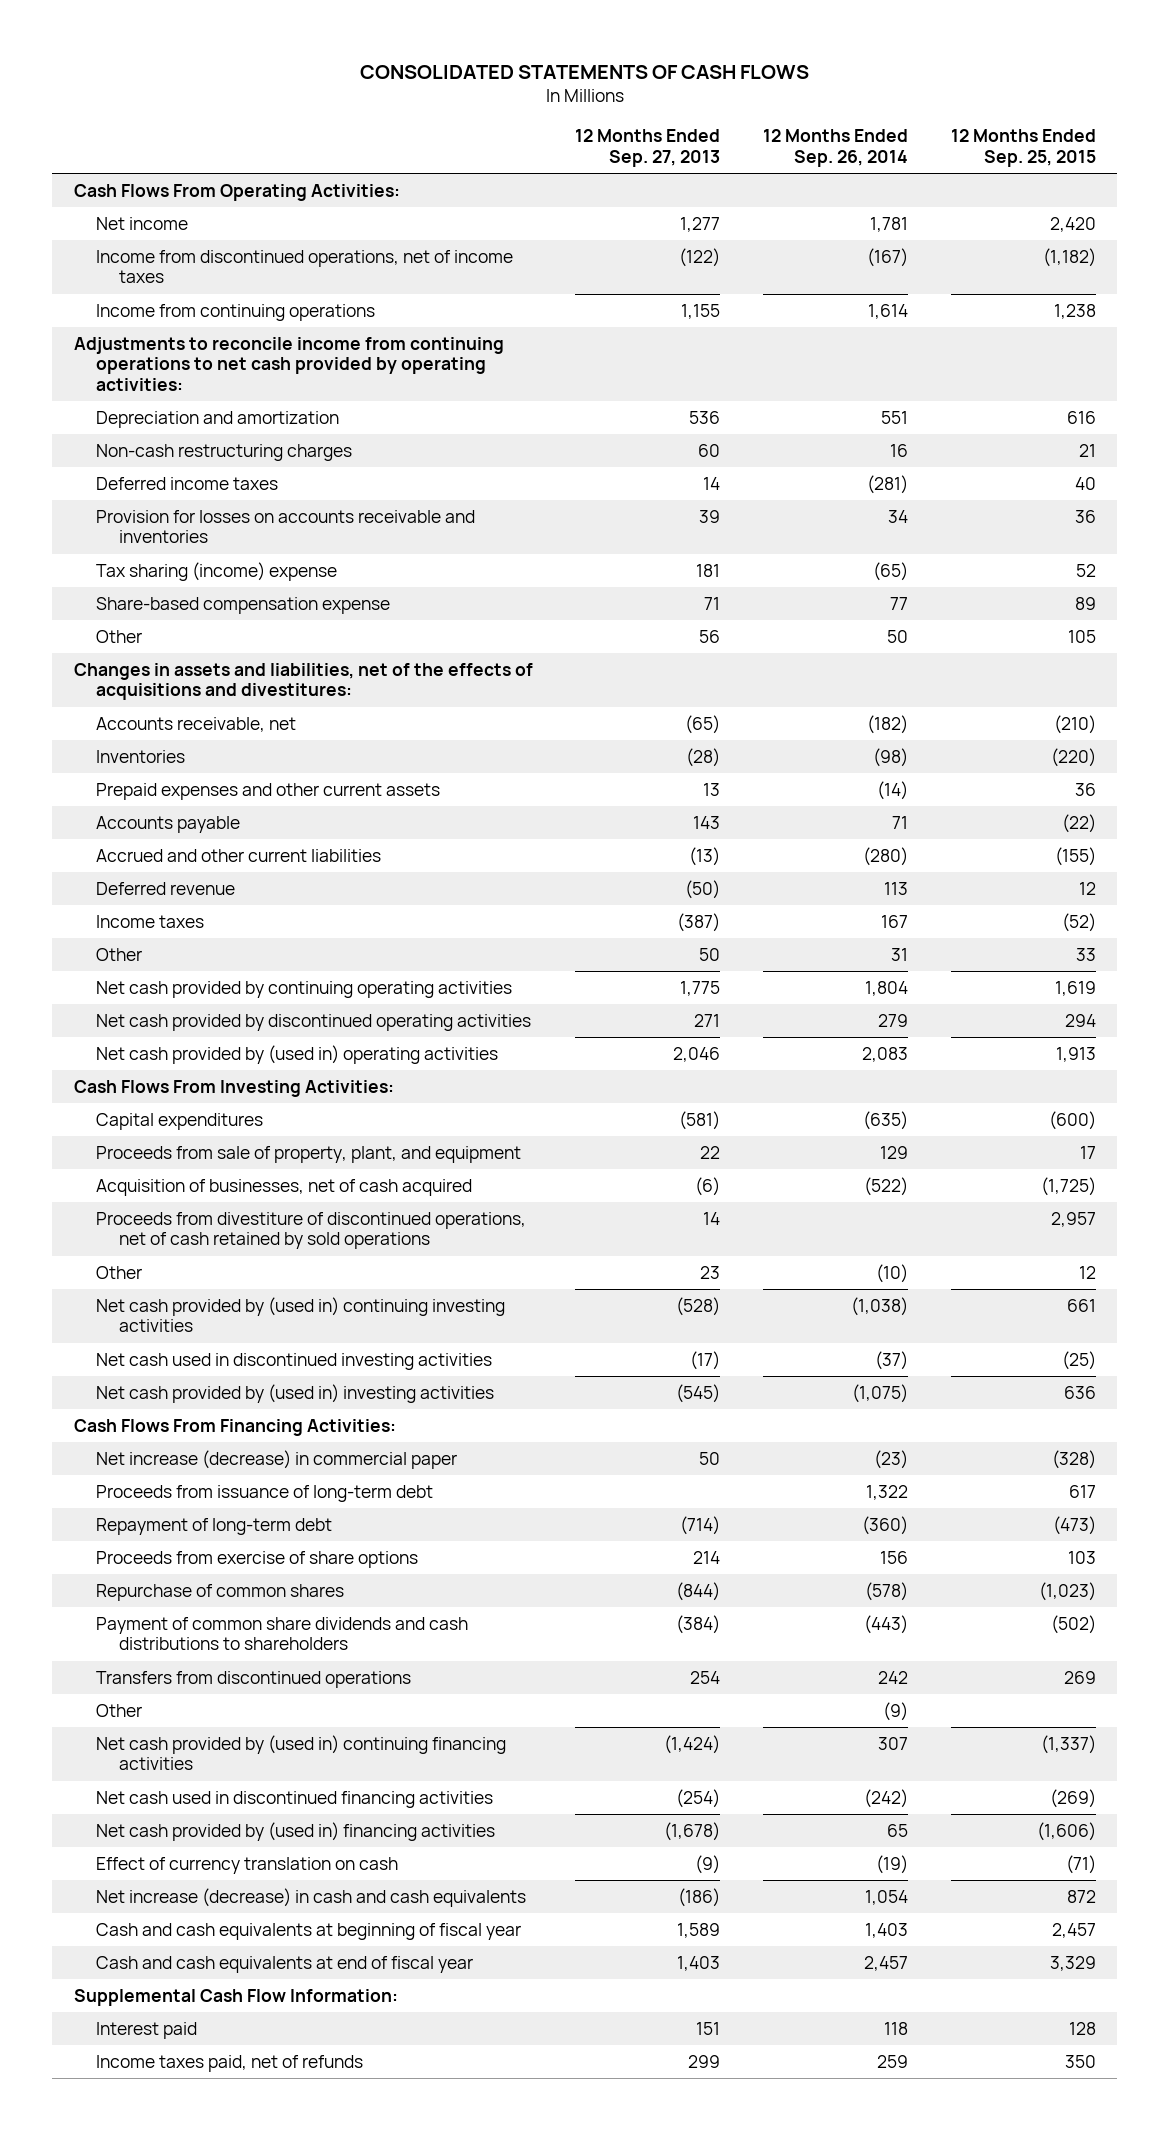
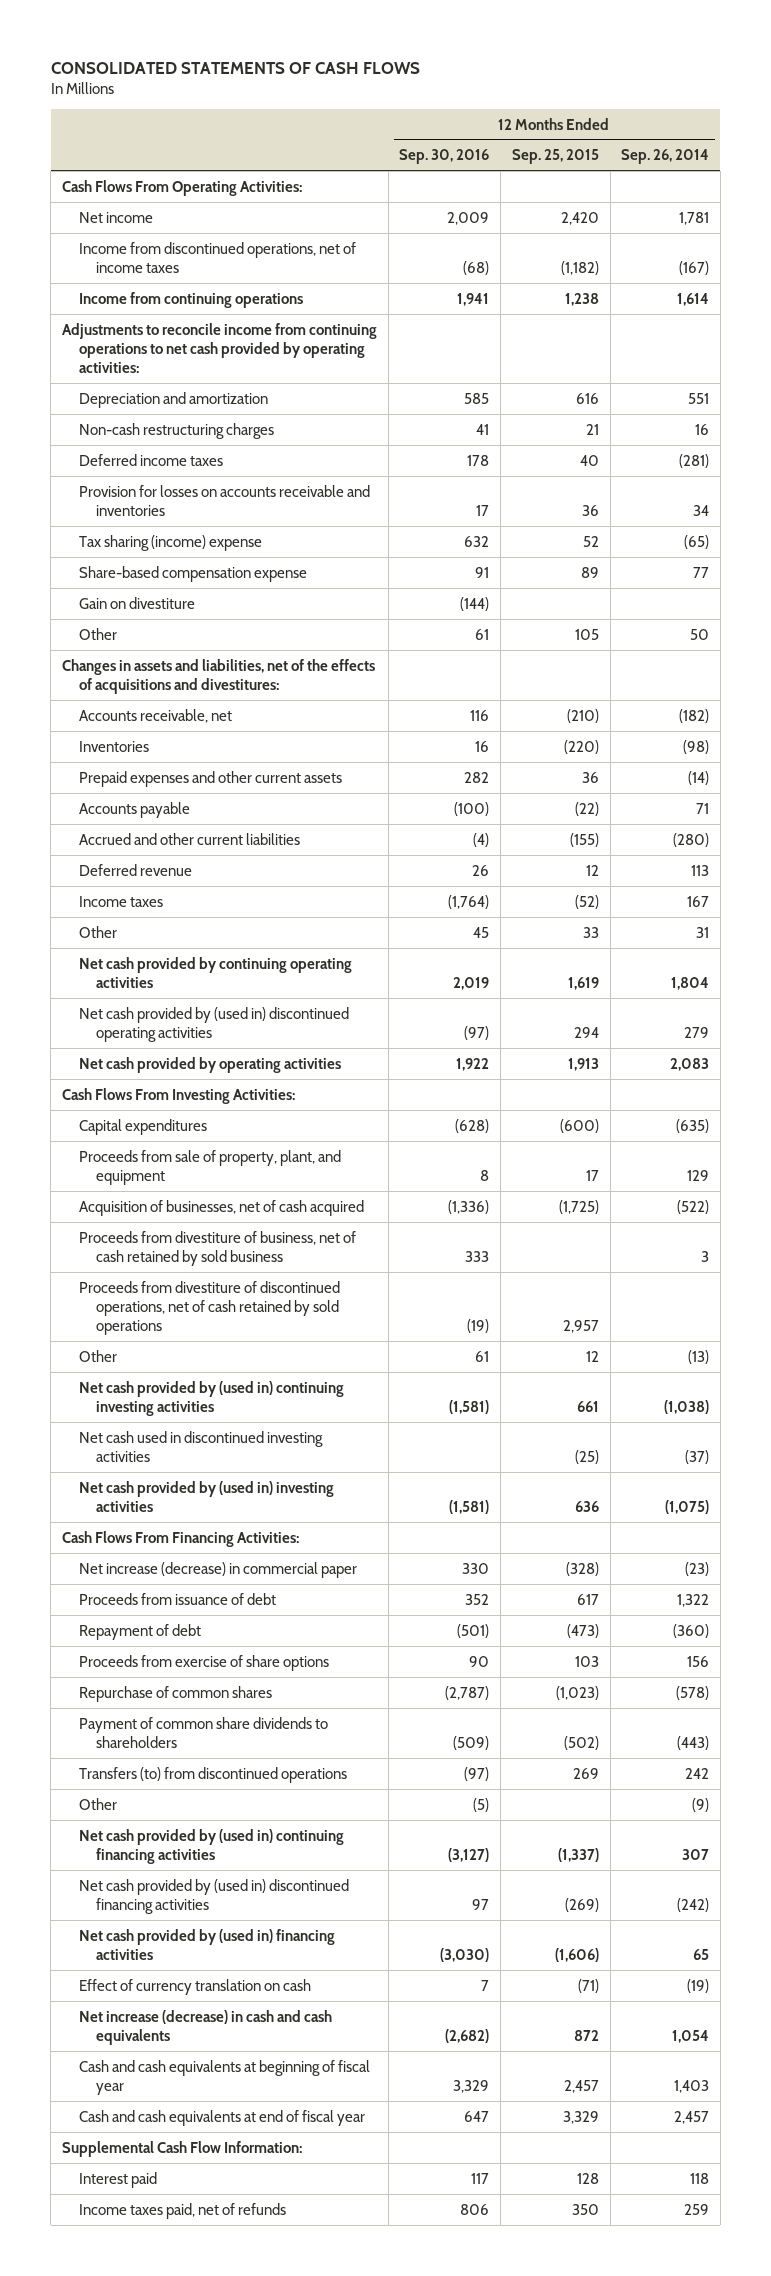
[575,129,721,168] 12 Months Ended Sep. 27, 2013 -> none
none -> [399,149,490,165] Sep. 30, 2016
none -> [78,596,195,609] Gain on divestiture
[96,1013,532,1031] Net cash provided by discontinued operating activities -> [78,1006,349,1042] Net cash provided by (used in) discontinued operating activities
[96,1044,499,1064] Net cash provided by (used in) operating activities -> [78,1056,341,1073] Net cash provided by operating activities
none -> [78,1230,356,1266] Proceeds from divestiture of business, net of cash retained by sold business
[876,1263,909,1283] (10) -> [688,1349,710,1364] (13)
[96,1484,434,1502] Proceeds from issuance of long-term debt -> [78,1592,276,1605] Proceeds from issuance of debt
[96,1517,333,1535] Repayment of long-term debt -> [78,1623,201,1640] Repayment of debt
[96,1616,469,1651] Payment of common share dividends and cash distributions to shareholders -> [78,1716,328,1748] Payment of common share dividends to shareholders
[96,1670,412,1688] Transfers from discontinued operations -> [78,1766,347,1783] Transfers (to) from discontinued operations
[96,1790,494,1808] Net cash used in discontinued financing activities -> [78,1878,349,1914] Net cash provided by (used in) discontinued financing activities

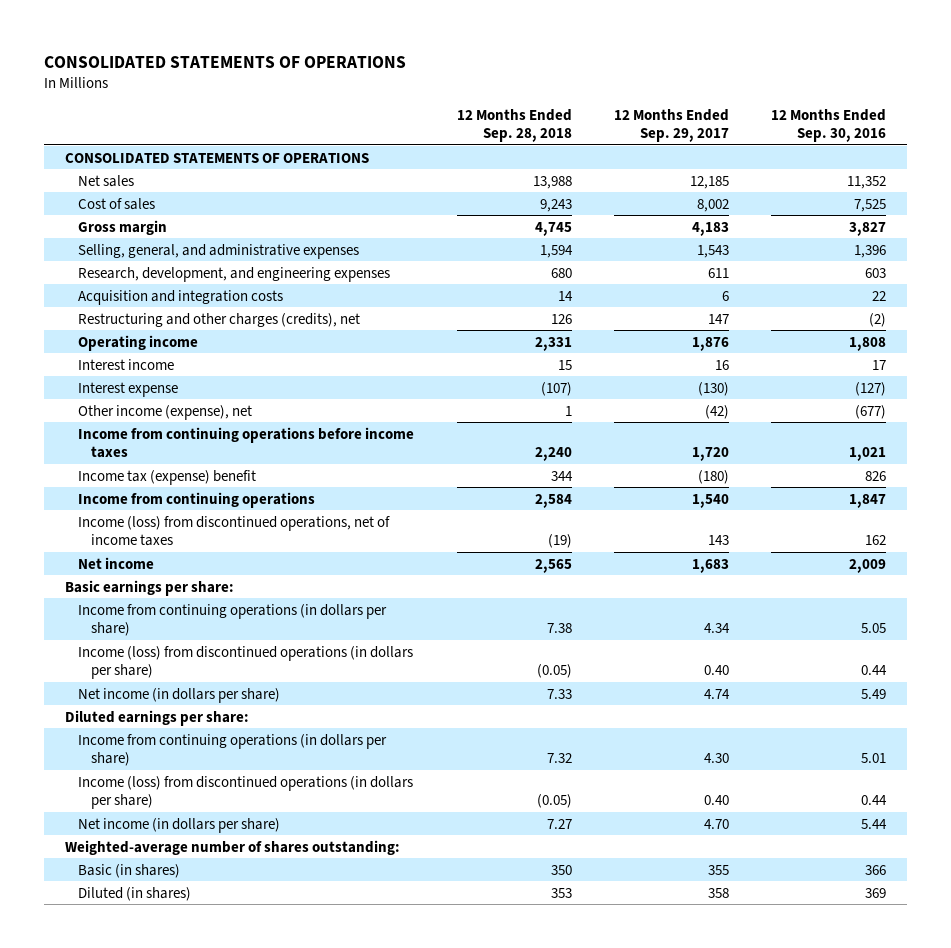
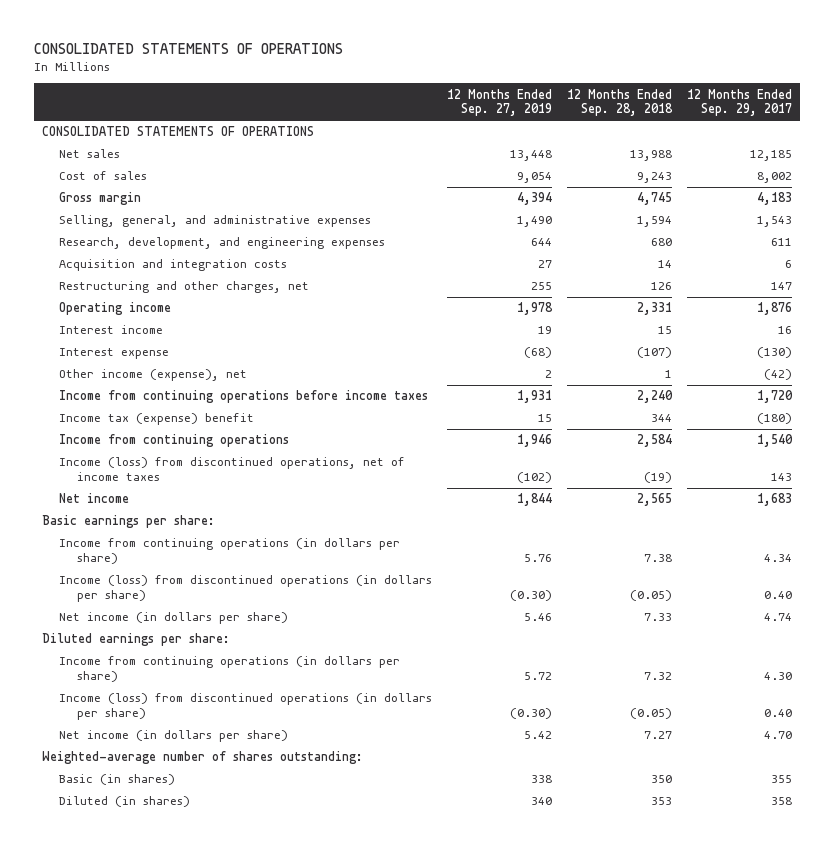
[770,108,886,143] 12 Months Ended Sep. 30, 2016 -> none
none -> [447,88,553,117] 12 Months Ended Sep. 27, 2019
[78,312,361,327] Restructuring and other charges (credits), net -> [59,281,310,294] Restructuring and other charges, net

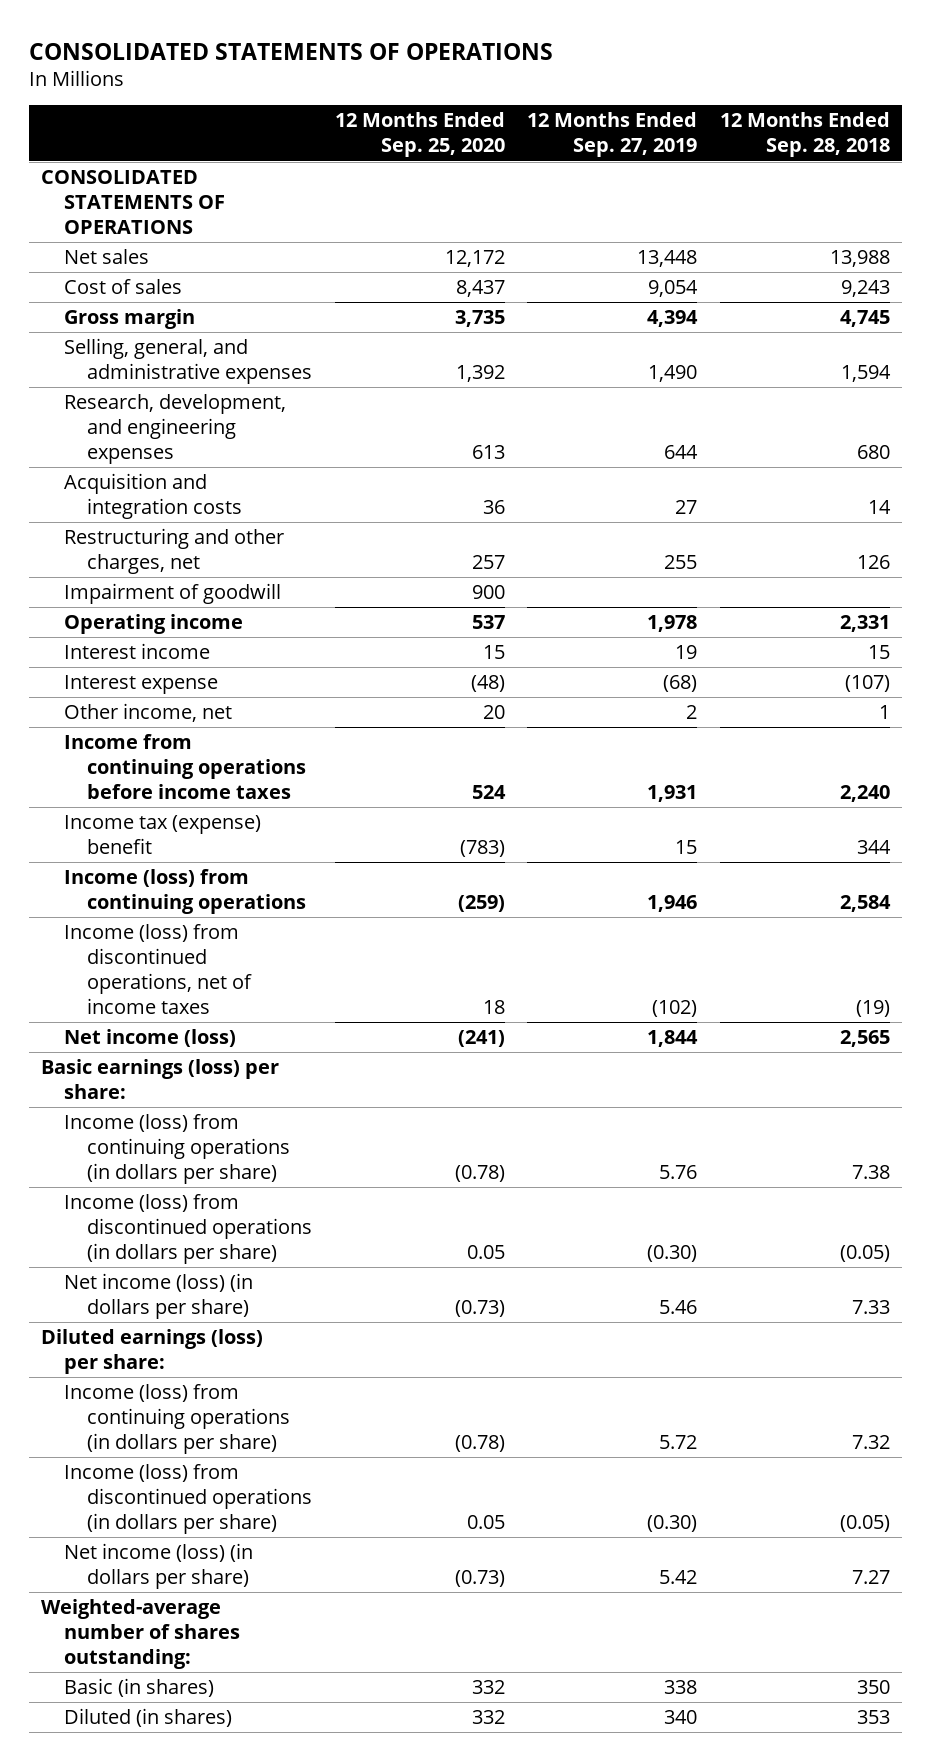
[687,88,793,117] 12 Months Ended Sep. 29, 2017 -> none
none -> [334,112,505,158] 12 Months Ended Sep. 25, 2020
none -> [63,583,281,605] Impairment of goodwill
[59,369,248,382] Other income (expense), net -> [63,703,232,723] Other income, net
[59,434,290,448] Income from continuing operations -> [63,869,306,914] Income (loss) from continuing operations
[59,493,130,504] Net income -> [63,1029,236,1048] Net income (loss)
[41,515,215,529] Basic earnings per share: -> [40,1059,279,1099] Basic earnings (loss) per share:
[59,538,401,565] Income from continuing operations (in dollars per share) -> [63,1114,290,1184] Income (loss) from continuing operations (in dollars per share)
[59,612,289,625] Net income (in dollars per share) -> [63,1273,253,1319] Net income (loss) (in dollars per share)
[41,633,230,647] Diluted earnings per share: -> [40,1329,263,1374] Diluted earnings (loss) per share:
[59,656,401,683] Income from continuing operations (in dollars per share) -> [63,1384,290,1454] Income (loss) from continuing operations (in dollars per share)
[59,730,289,743] Net income (in dollars per share) -> [63,1543,253,1589] Net income (loss) (in dollars per share)

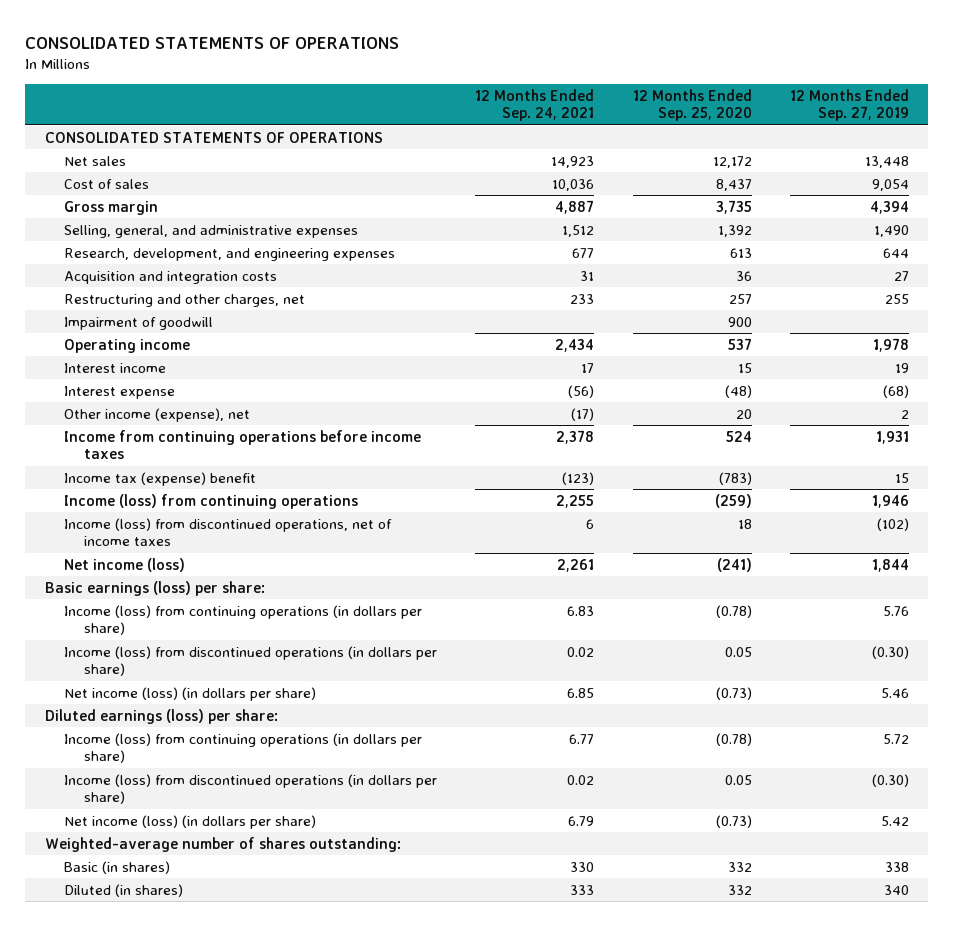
[720,112,891,158] 12 Months Ended Sep. 28, 2018 -> none
none -> [475,88,595,122] 12 Months Ended Sep. 24, 2021
[63,703,232,723] Other income, net -> [64,407,251,422] Other income (expense), net

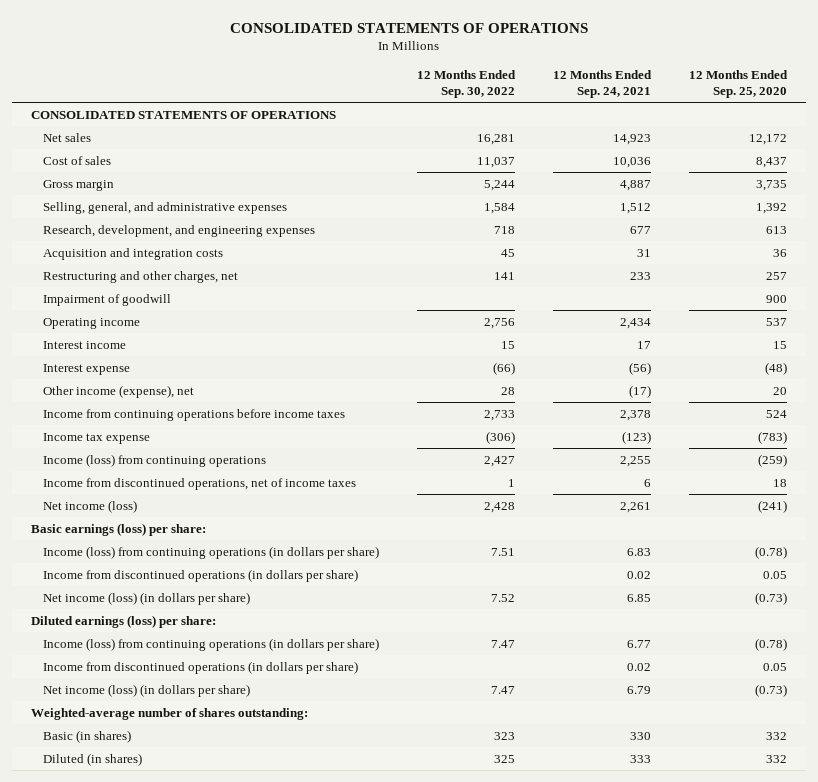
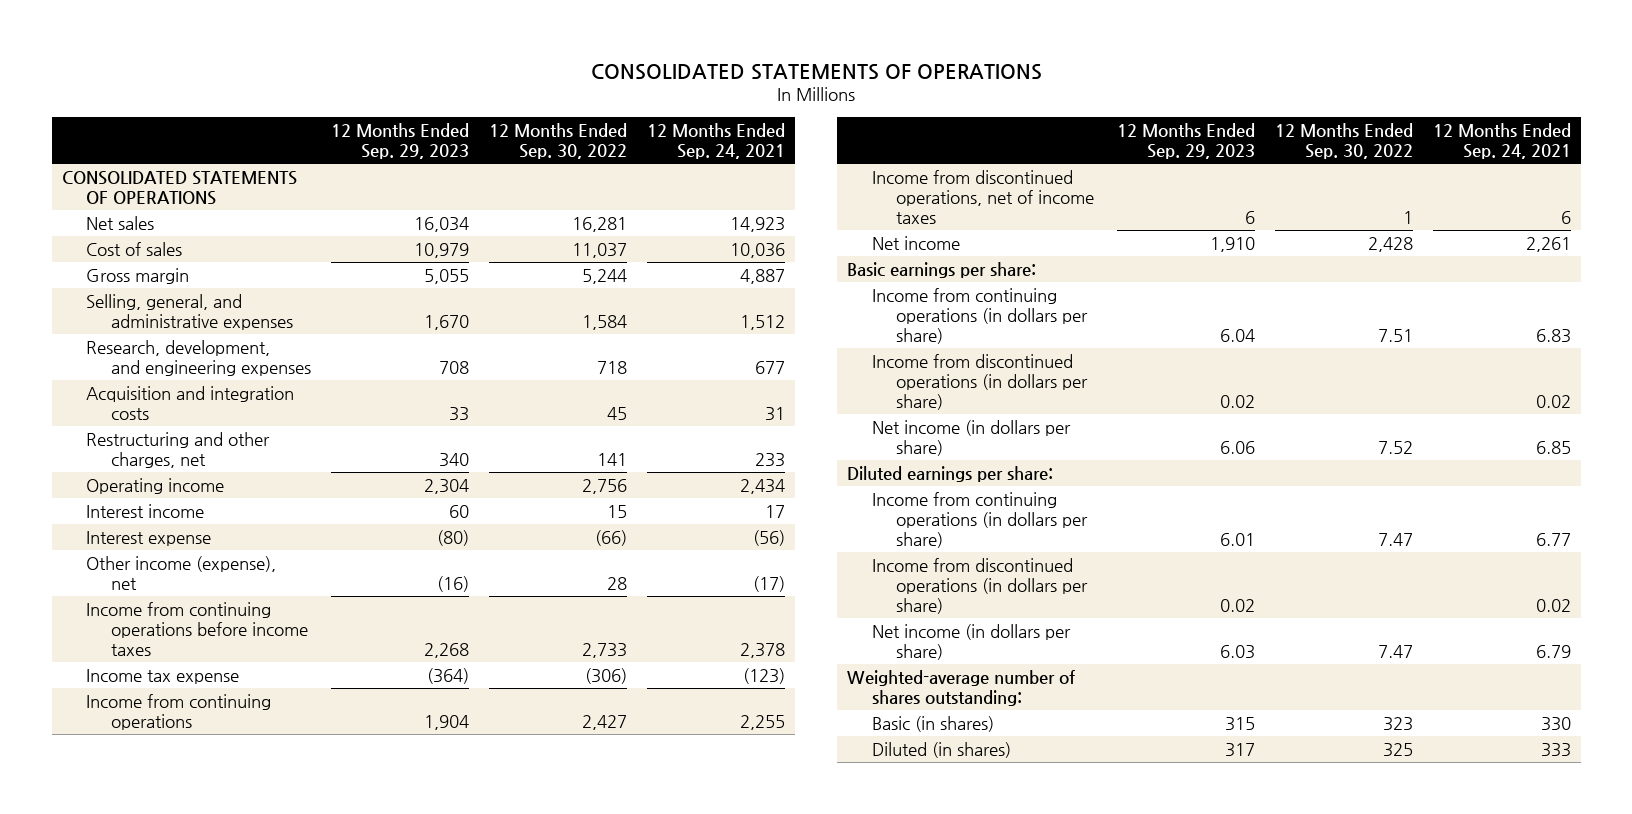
[688,69,788,99] 12 Months Ended Sep. 25, 2020 -> none
none -> [331,123,470,159] 12 Months Ended Sep. 29, 2023
[42,293,171,306] Impairment of goodwill -> none
[42,453,266,467] Income (loss) from continuing operations -> [86,694,272,730] Income from continuing operations
[42,499,137,513] Net income (loss) -> [871,236,960,251] Net income
[31,522,207,536] Basic earnings (loss) per share: -> [847,262,1037,279] Basic earnings per share:
[42,545,379,559] Income (loss) from continuing operations (in dollars per share) -> [871,288,1089,344] Income from continuing operations (in dollars per share)
[42,591,250,605] Net income (loss) (in dollars per share) -> [871,420,1071,456] Net income (in dollars per share)
[31,614,217,628] Diluted earnings (loss) per share: -> [847,466,1054,483] Diluted earnings per share:
[42,637,379,651] Income (loss) from continuing operations (in dollars per share) -> [871,492,1089,548] Income from continuing operations (in dollars per share)
[42,683,250,697] Net income (loss) (in dollars per share) -> [871,624,1071,660] Net income (in dollars per share)

